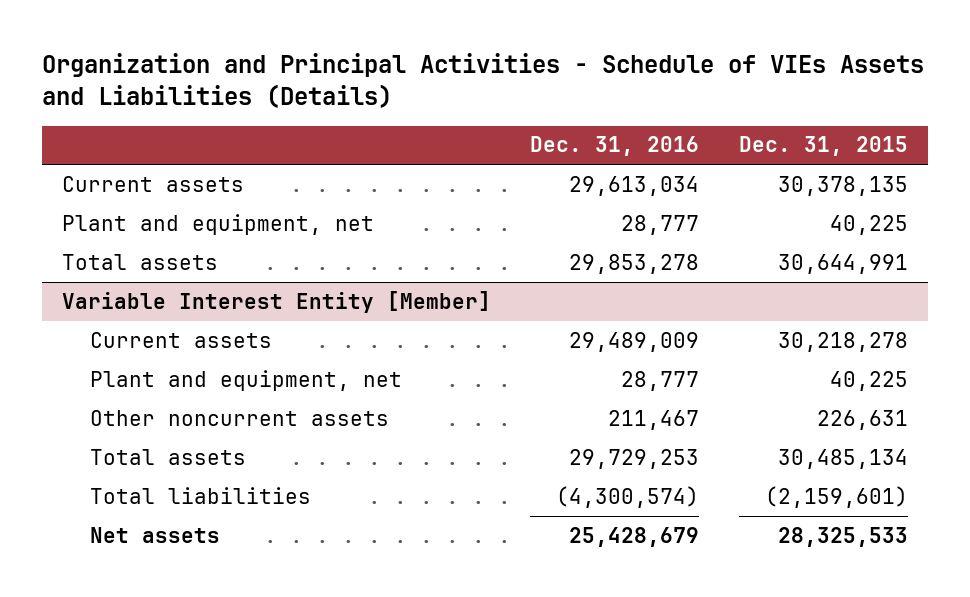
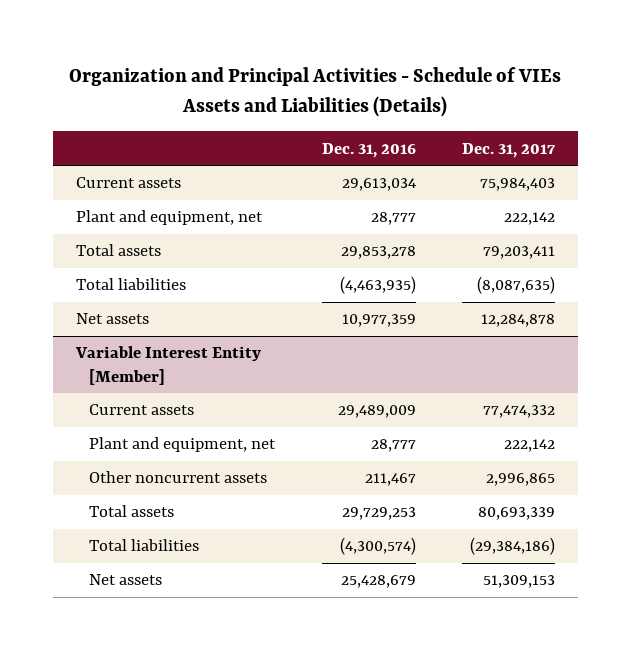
[739,136,909,157] Dec. 31, 2015 -> none
none -> [461,142,555,158] Dec. 31, 2017
none -> [75,278,186,291] Total liabilities
none -> [75,313,149,325] Net assets

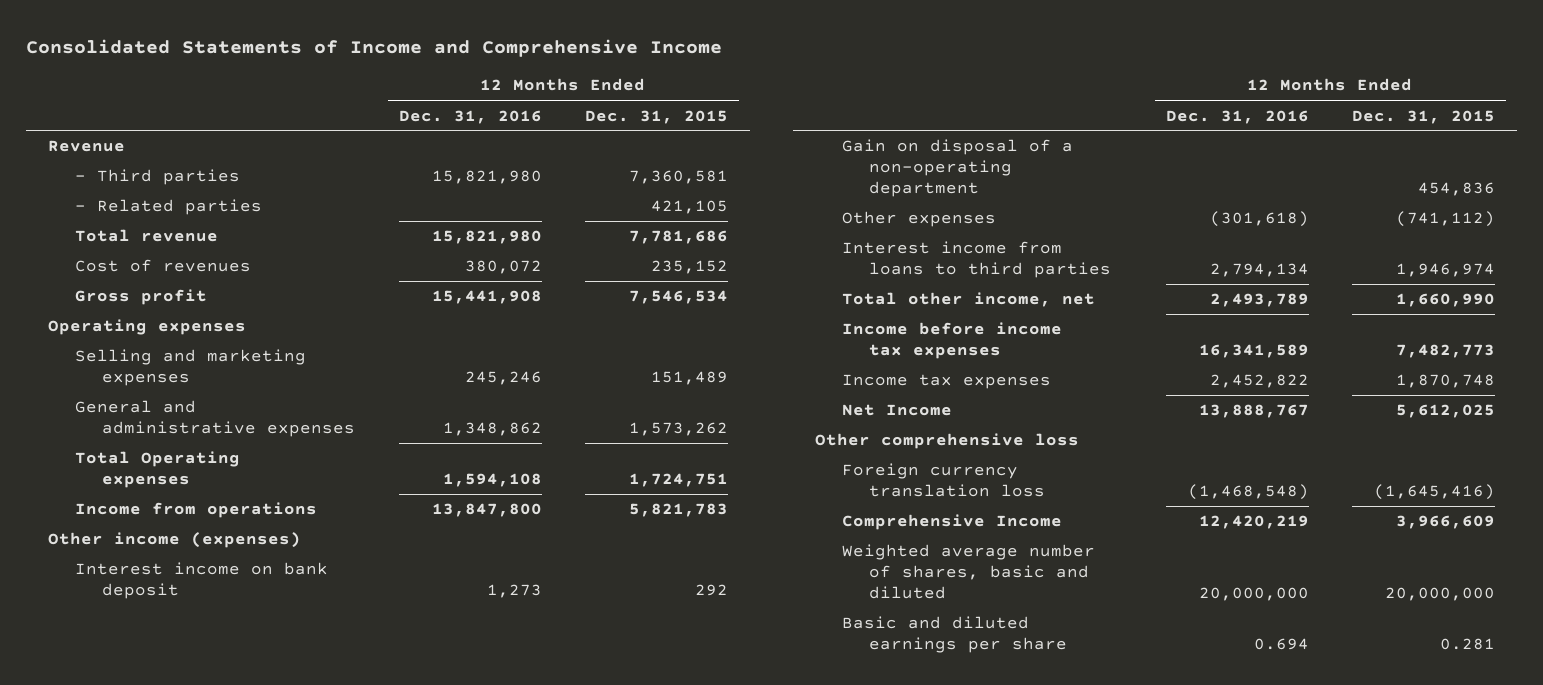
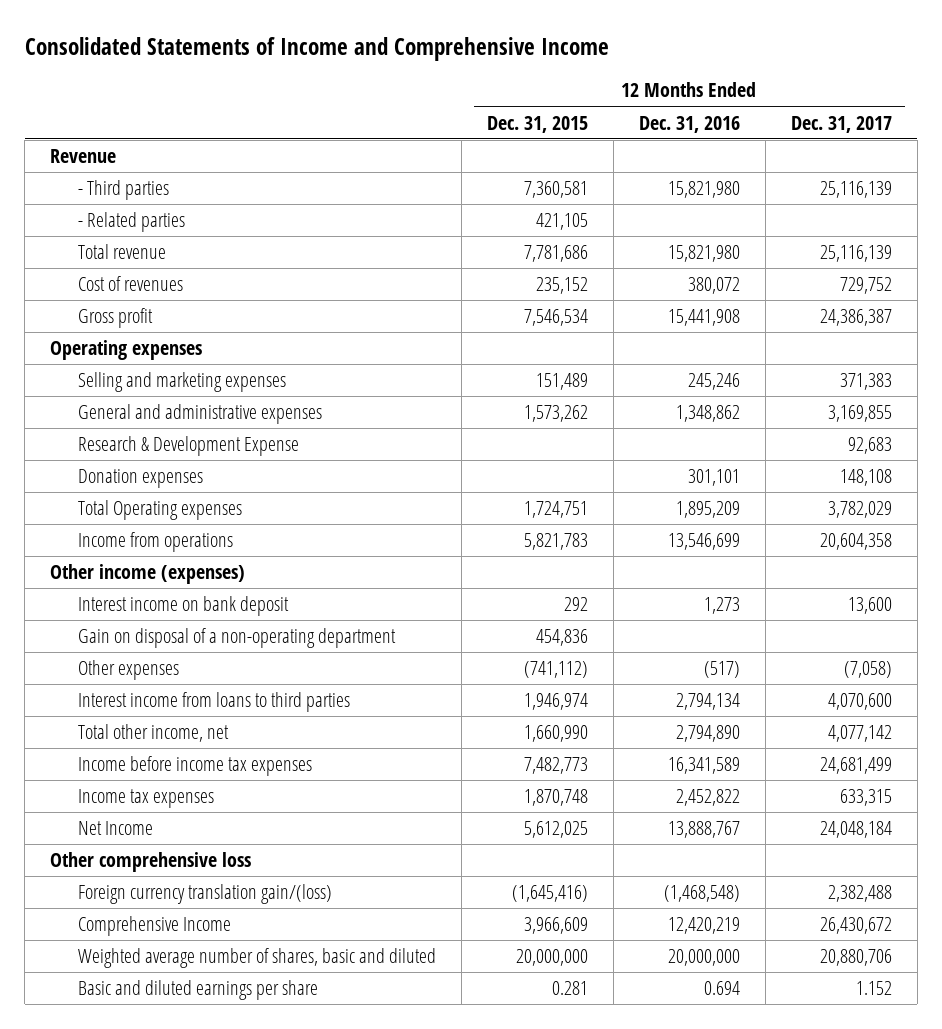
none -> [790,115,892,133] Dec. 31, 2017
none -> [77,436,299,457] Research & Development Expense
none -> [77,469,203,489] Donation expenses
[442,472,542,487] 1,594,108 -> [675,501,740,519] 1,895,209
[431,503,542,518] 13,847,800 -> [667,533,740,551] 13,546,699
[1209,211,1309,228] (301,618) -> [703,661,740,679] (517)
[1209,293,1309,308] 2,493,789 -> [675,725,740,743] 2,794,890
[842,463,1046,497] Foreign currency translation loss -> [77,884,332,905] Foreign currency translation gain/(loss)

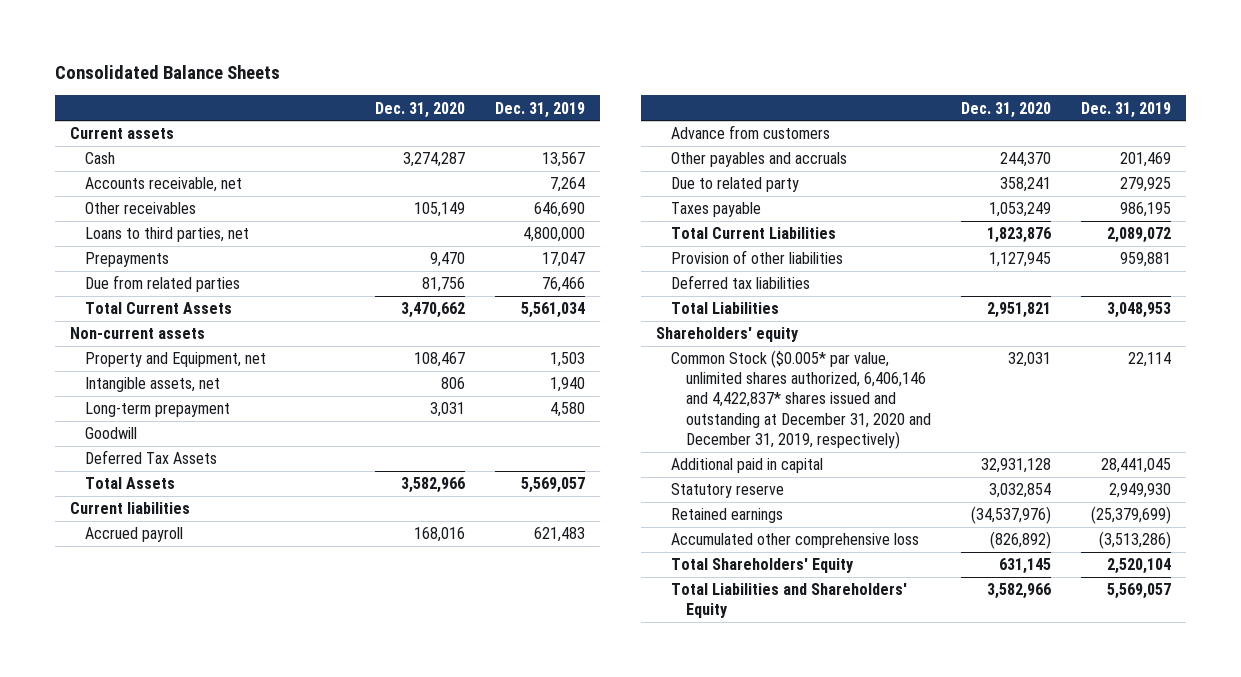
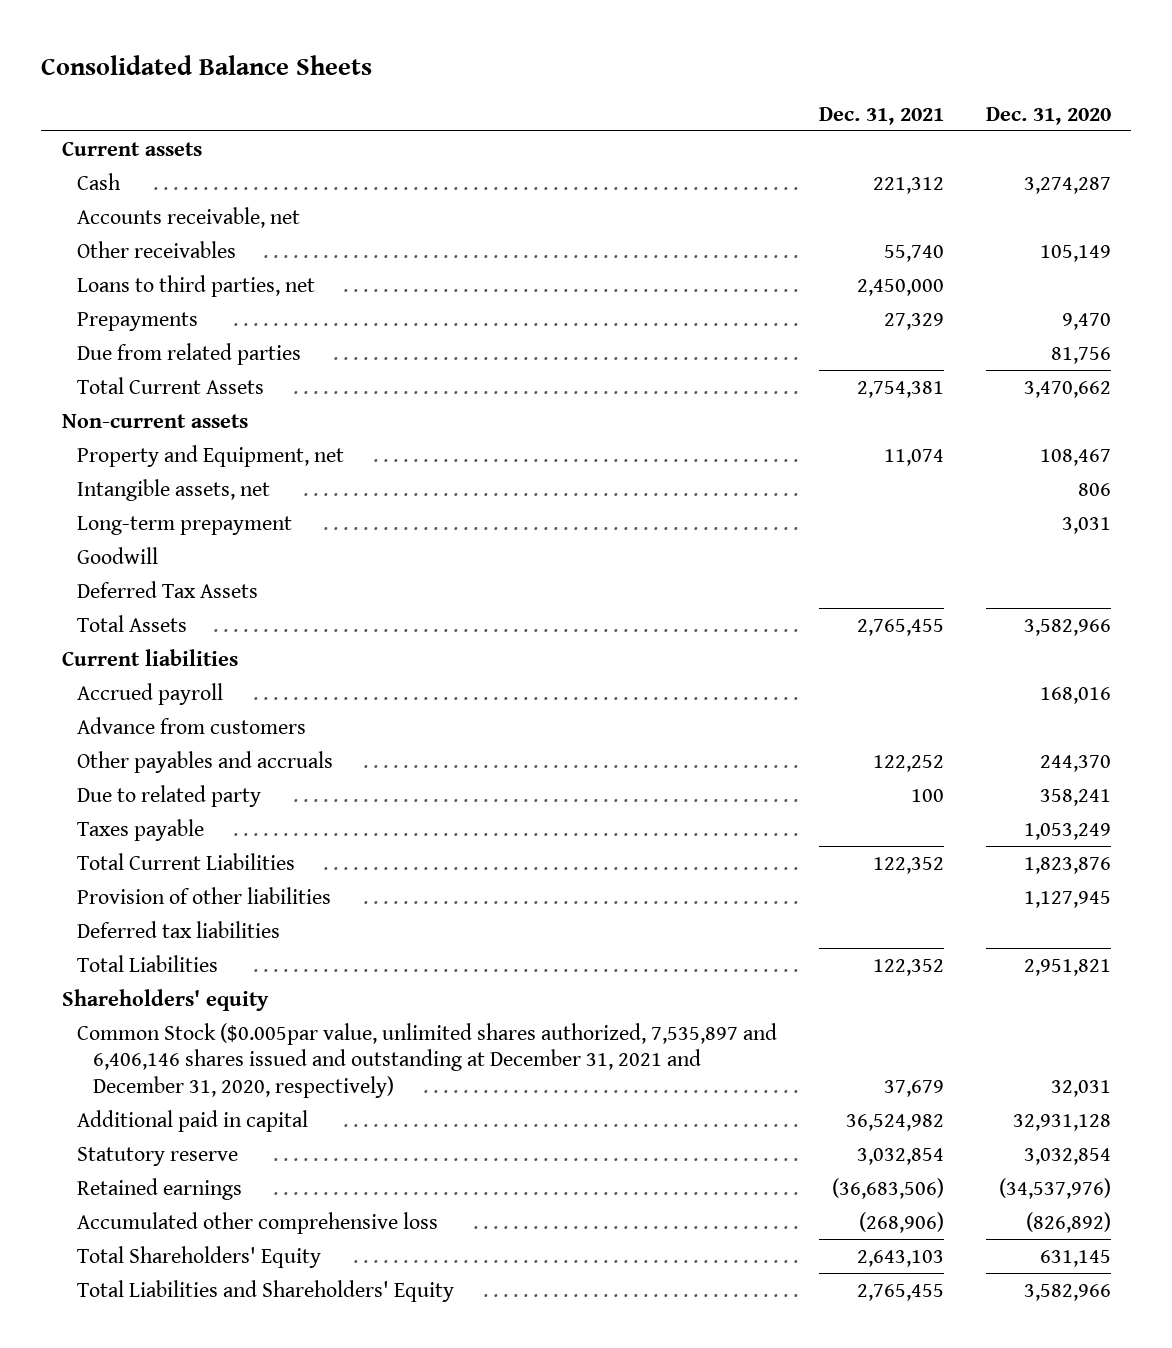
[495,101,586,118] Dec. 31, 2019 -> none
none -> [818,106,944,125] Dec. 31, 2021
[670,350,932,449] Common Stock ($0.005* par value, unlimited shares authorized, 6,406,146 and 4,422,837* shares issued and outstanding at December 31, 2020 and December 31, 2019, respectively) -> [77,1022,778,1099] Common Stock ($0.005par value, unlimited shares authorized, 7,535,897 and 6,406,146 shares issued and outstanding at December 31, 2021 and December 31, 2020, respectively)

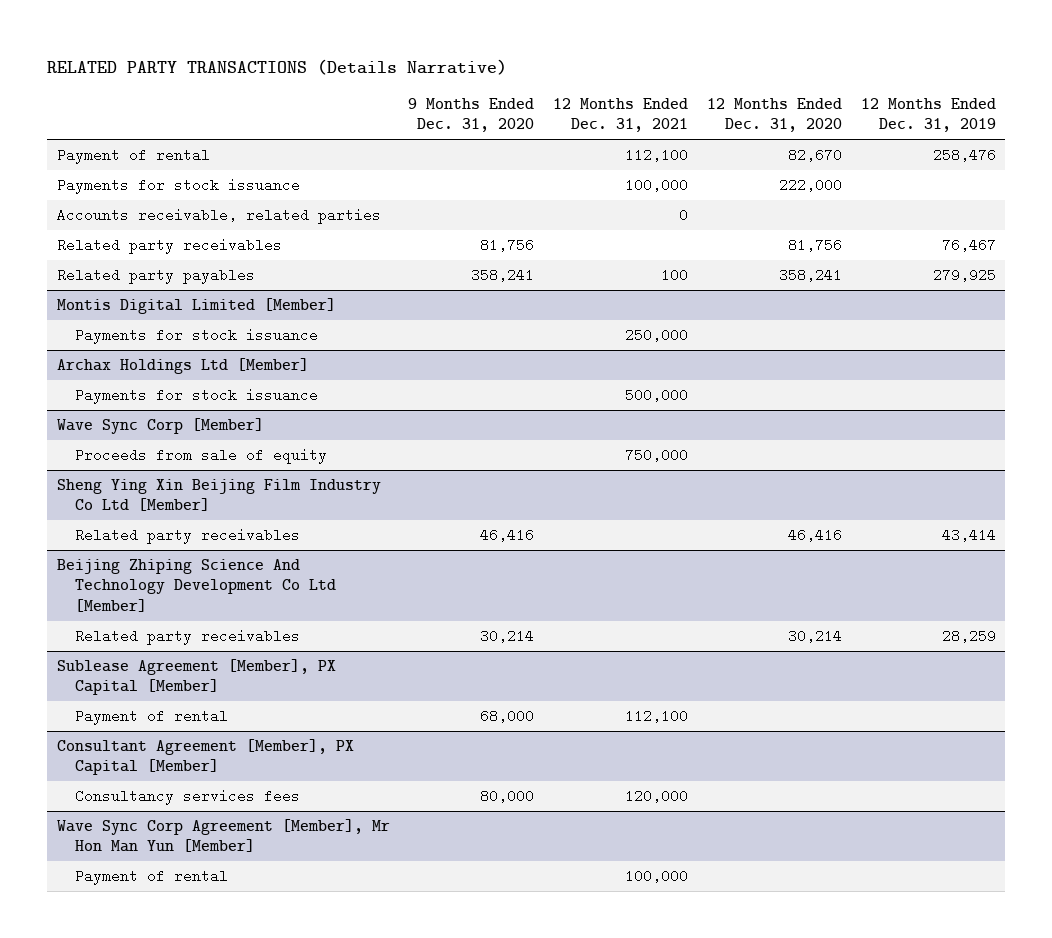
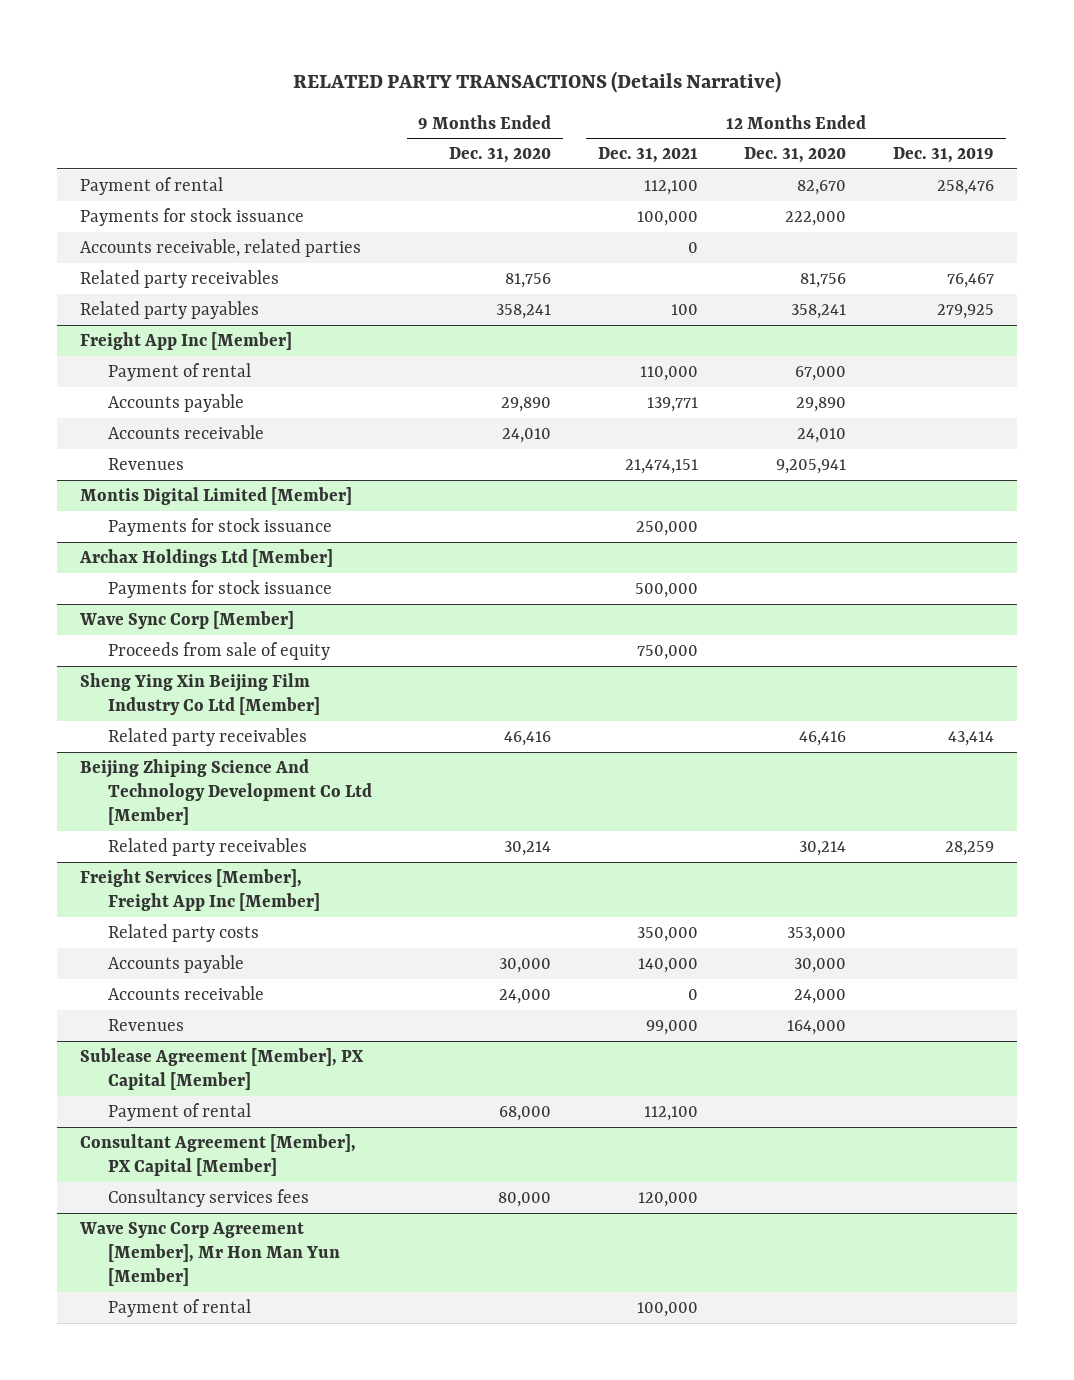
none -> [79,331,292,350] Freight App Inc [Member]
none -> [107,362,251,381] Payment of rental
none -> [107,393,244,412] Accounts payable
none -> [107,424,264,439] Accounts receivable
none -> [107,457,184,470] Revenues
none -> [79,868,320,912] Freight Services [Member], Freight App Inc [Member]
none -> [107,923,259,942] Related party costs
none -> [107,954,244,973] Accounts payable
none -> [107,985,264,1000] Accounts receivable
none -> [107,1018,184,1031] Revenues

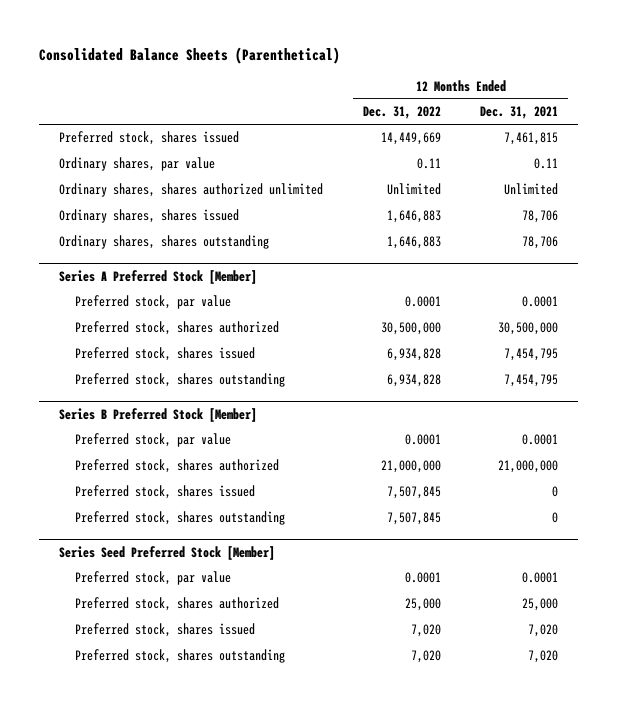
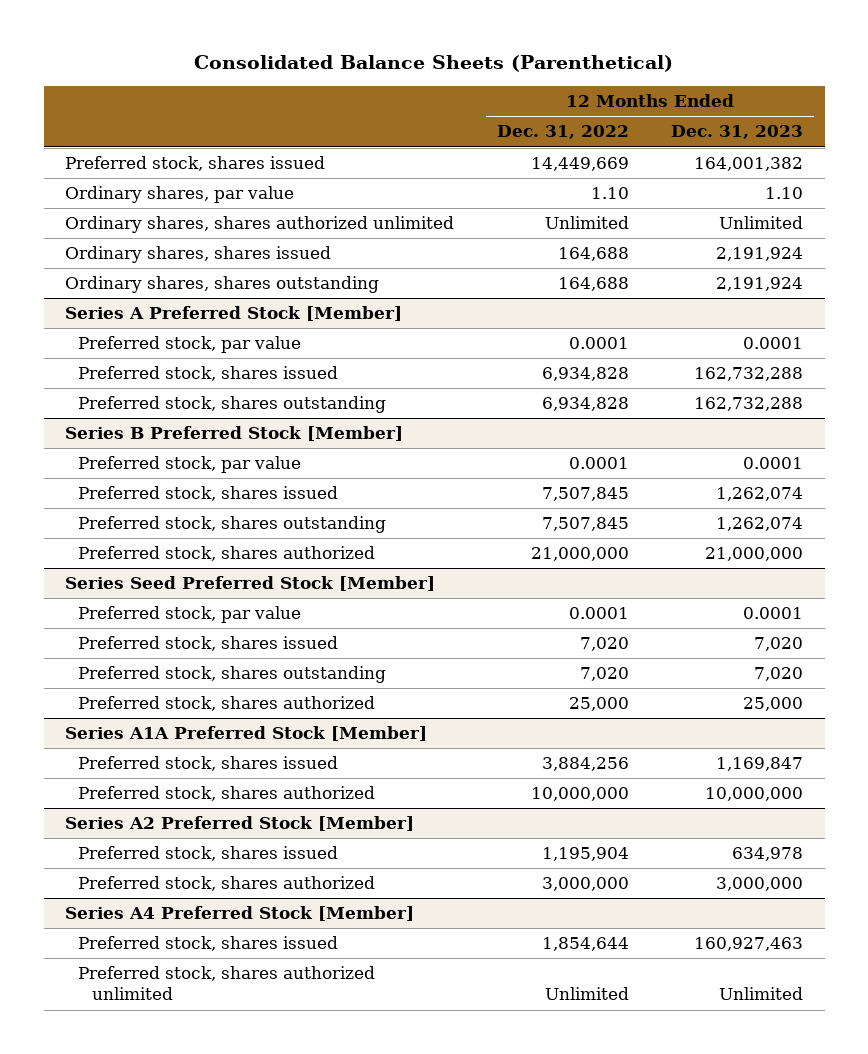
[480,106,559,120] Dec. 31, 2021 -> none
none -> [671,125,804,140] Dec. 31, 2023
[416,158,441,170] 0.11 -> [590,187,629,200] 1.10
[386,210,441,224] 1,646,883 -> [557,247,629,262] 164,688
[386,236,441,250] 1,646,883 -> [557,277,629,292] 164,688
[75,321,280,336] Preferred stock, shares authorized -> none
[75,459,280,474] Preferred stock, shares authorized -> [78,546,376,562] Preferred stock, shares authorized
[75,597,280,612] Preferred stock, shares authorized -> [78,696,376,712] Preferred stock, shares authorized
none -> [65,726,428,742] Series A1A Preferred Stock [Member]
none -> [78,756,339,772] Preferred stock, shares issued
none -> [78,786,376,802] Preferred stock, shares authorized
none -> [65,816,415,832] Series A2 Preferred Stock [Member]
none -> [78,846,339,862] Preferred stock, shares issued
none -> [78,876,376,892] Preferred stock, shares authorized
none -> [65,906,415,922] Series A4 Preferred Stock [Member]
none -> [78,936,339,952] Preferred stock, shares issued
none -> [78,966,376,1001] Preferred stock, shares authorized unlimited

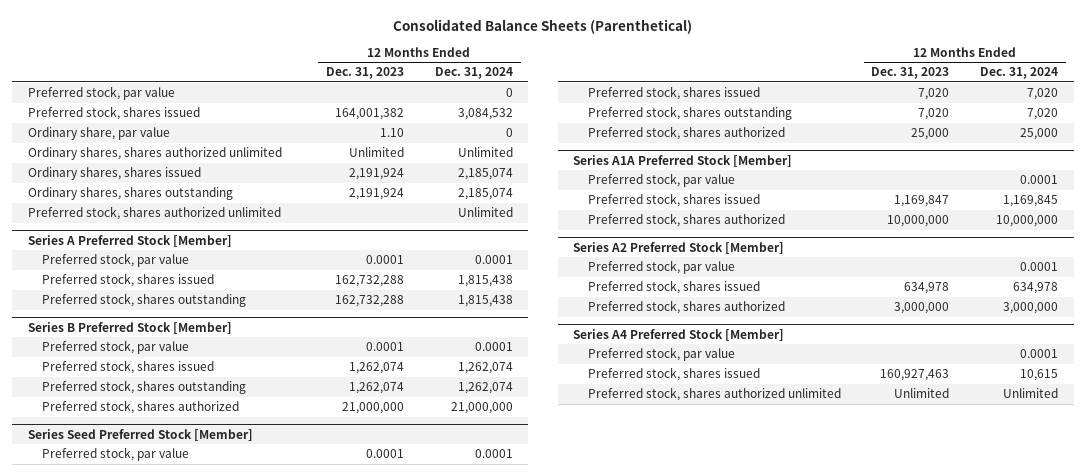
[496,125,629,140] Dec. 31, 2022 -> none
none -> [434,67,513,80] Dec. 31, 2024
none -> [27,86,175,101] Preferred stock, par value
[65,186,295,204] Ordinary shares, par value -> [27,127,170,141] Ordinary share, par value
none -> [27,206,281,221] Preferred stock, shares authorized unlimited
none -> [587,173,735,188] Preferred stock, par value
none -> [587,260,735,275] Preferred stock, par value
none -> [587,347,735,362] Preferred stock, par value

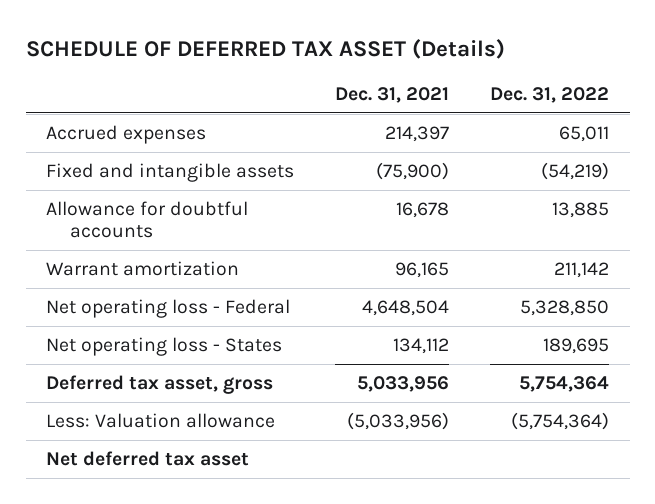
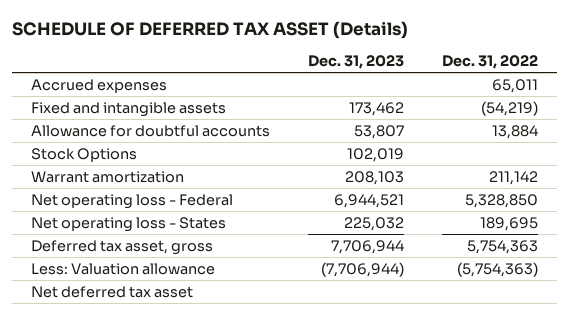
[335,86,450,103] Dec. 31, 2021 -> none
none -> [308,55,405,70] Dec. 31, 2023
[552,201,610,218] 13,885 -> [492,124,539,139] 13,884
none -> [31,147,138,162] Stock Options
[519,375,610,392] 5,754,364 -> [467,239,539,254] 5,754,363
[511,411,610,430] (5,754,364) -> [457,261,539,277] (5,754,363)

